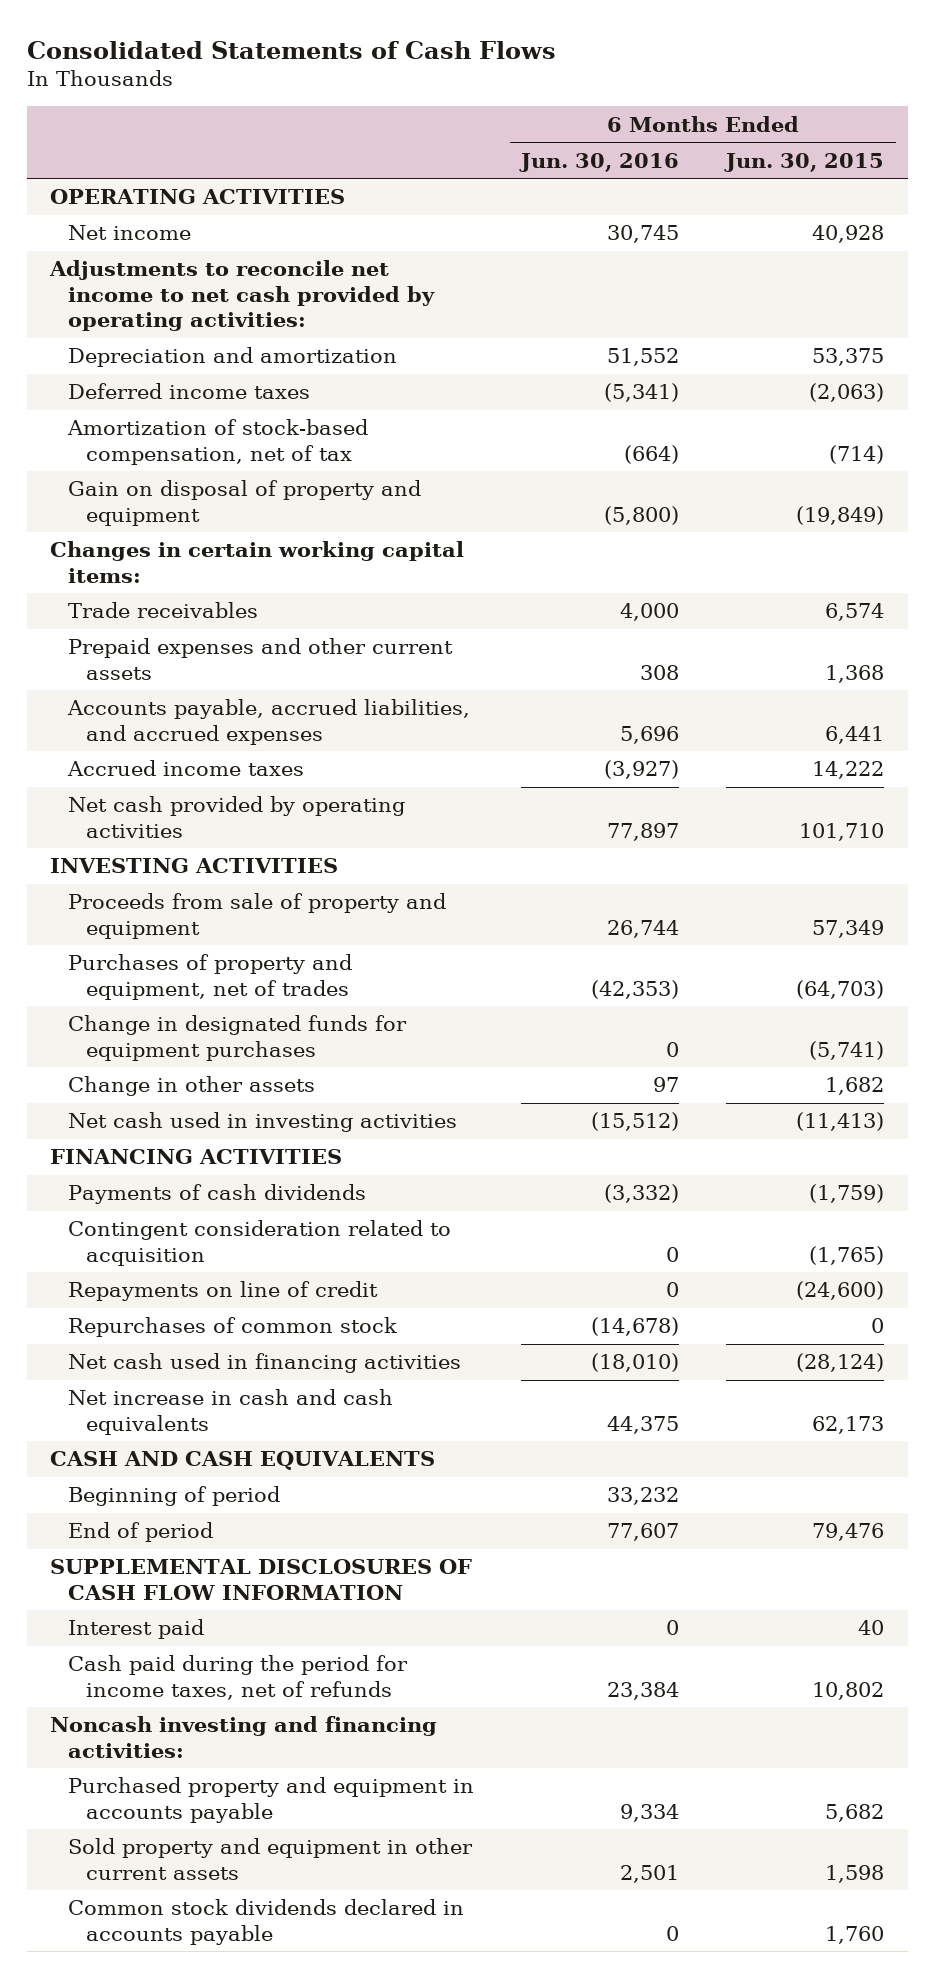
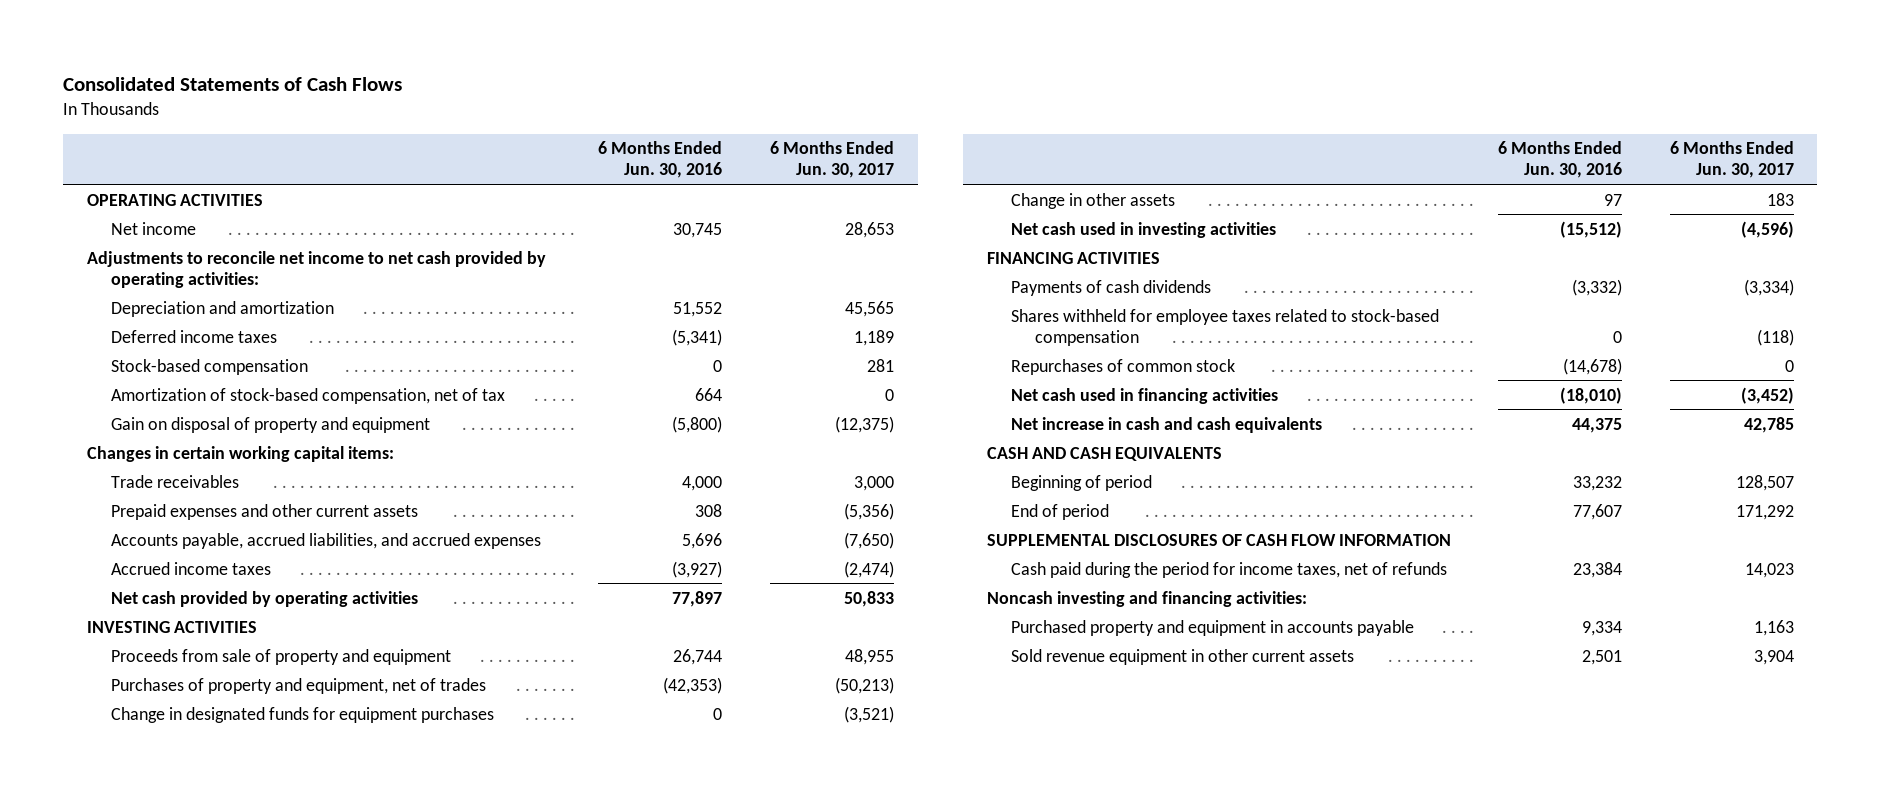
[724,152,885,172] Jun. 30, 2015 -> none
none -> [769,141,894,179] 6 Months Ended Jun. 30, 2017
none -> [111,358,309,375] Stock-based compensation
[624,444,680,464] (664) -> [695,387,723,401] 664
[68,1220,452,1266] Contingent consideration related to acquisition -> none
[68,1281,379,1302] Repayments on line of credit -> none
none -> [1010,308,1439,346] Shares withheld for employee taxes related to stock-based compensation
[68,1619,205,1640] Interest paid -> none
[68,1899,465,1945] Common stock dividends declared in accounts payable -> none
[68,1838,474,1880] Sold property and equipment in other current assets -> [1010,648,1354,665] Sold revenue equipment in other current assets

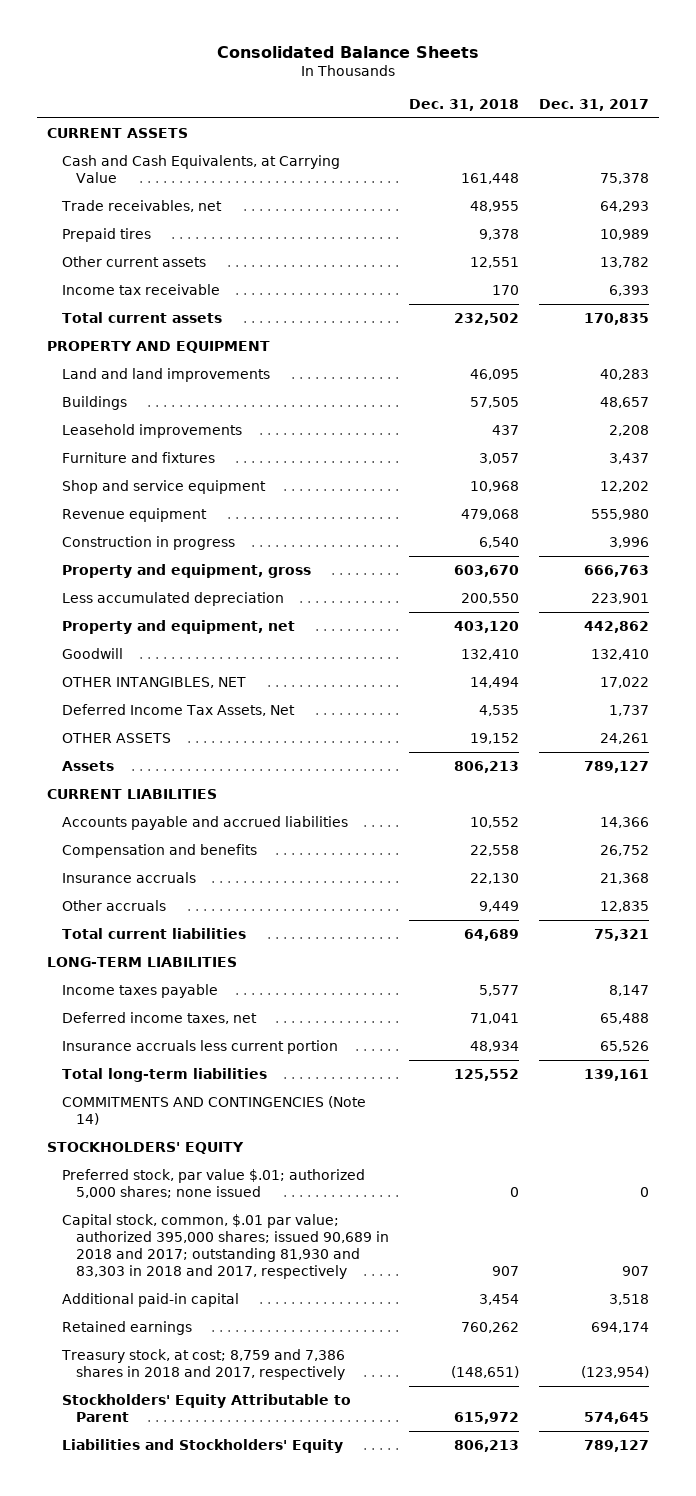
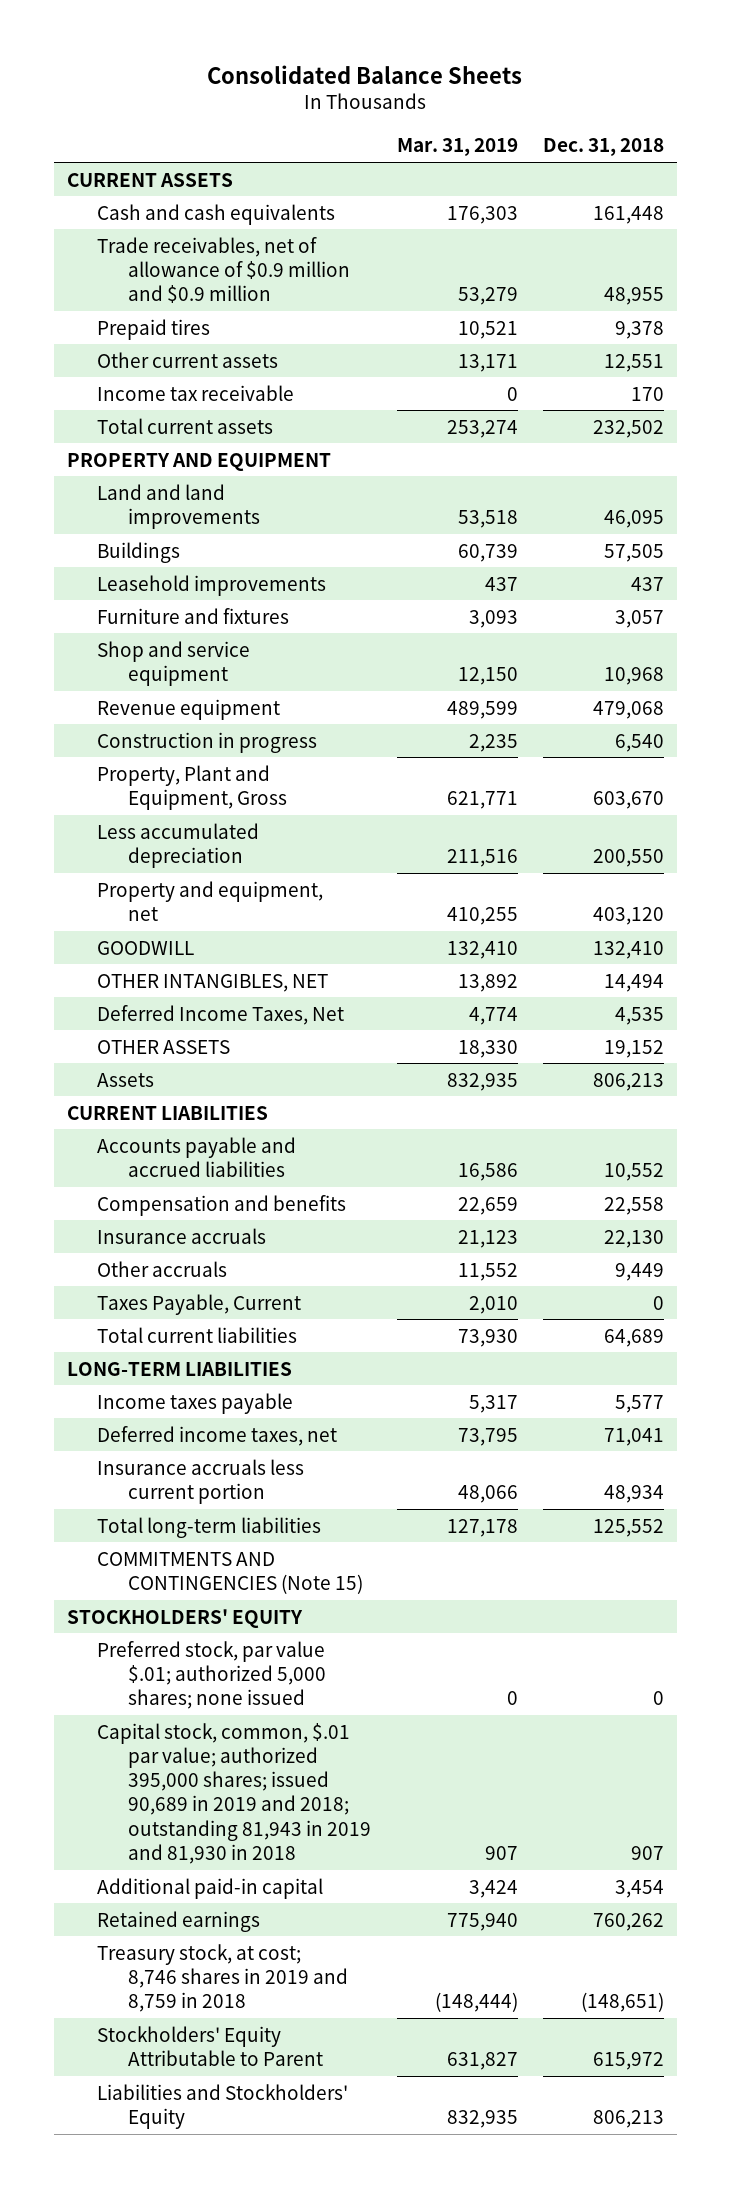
[538,98,649,111] Dec. 31, 2017 -> none
none -> [396,138,518,157] Mar. 31, 2019
[61,154,340,183] Cash and Cash Equivalents, at Carrying Value -> [97,203,336,225] Cash and cash equivalents
[60,199,222,212] Trade receivables, net -> [97,236,350,304] Trade receivables, net of allowance of $0.9 million and $0.9 million
[61,563,311,578] Property and equipment, gross -> [97,764,287,810] Property, Plant and Equipment, Gross
[61,647,123,659] Goodwill -> [97,940,195,955] GOODWILL
[61,703,295,716] Deferred Income Tax Assets, Net -> [97,1004,345,1025] Deferred Income Taxes, Net
none -> [97,1293,302,1315] Taxes Payable, Current
[61,1095,366,1125] COMMITMENTS AND CONTINGENCIES (Note 14) -> [97,1551,363,1594] COMMITMENTS AND CONTINGENCIES (Note 15)
[61,1213,389,1280] Capital stock, common, $.01 par value; authorized 395,000 shares; issued 90,689 in 2018 and 2017; outstanding 81,930 and 83,303 in 2018 and 2017, respectively -> [97,1722,371,1865] Capital stock, common, $.01 par value; authorized 395,000 shares; issued 90,689 in 2019 and 2018; outstanding 81,943 in 2019 and 81,930 in 2018
[60,1348,345,1380] Treasury stock, at cost; 8,759 and 7,386 shares in 2018 and 2017, respectively -> [97,1943,348,2013] Treasury stock, at cost; 8,746 shares in 2019 and 8,759 in 2018

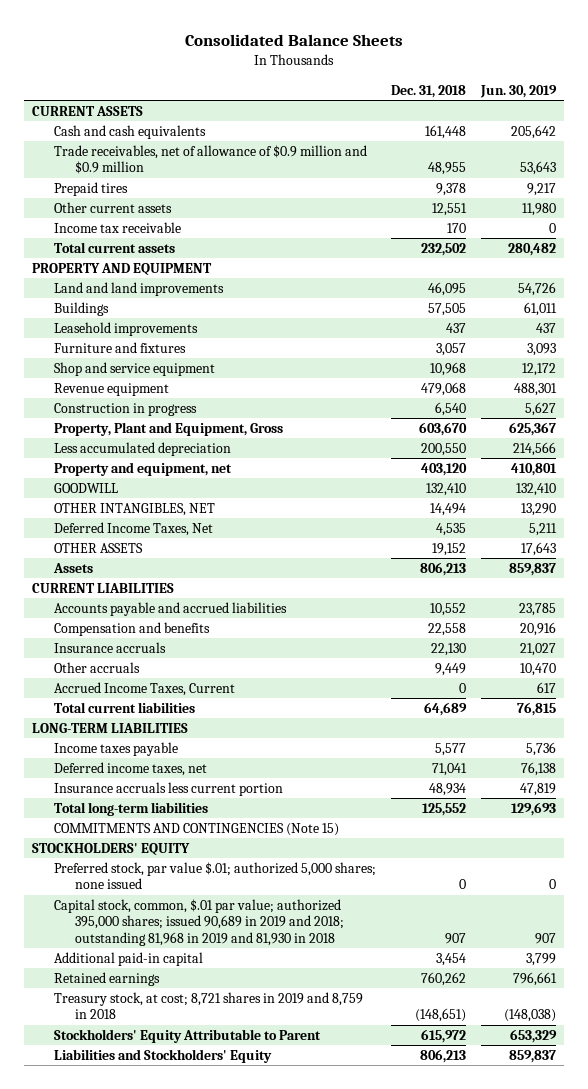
[396,138,518,157] Mar. 31, 2019 -> none
none -> [480,84,558,98] Jun. 30, 2019
[97,1293,302,1315] Taxes Payable, Current -> none
none -> [53,682,235,697] Accrued Income Taxes, Current
[97,1722,371,1865] Capital stock, common, $.01 par value; authorized 395,000 shares; issued 90,689 in 2019 and 2018; outstanding 81,943 in 2019 and 81,930 in 2018 -> [53,899,345,946] Capital stock, common, $.01 par value; authorized 395,000 shares; issued 90,689 in 2019 and 2018; outstanding 81,968 in 2019 and 81,930 in 2018
[97,1943,348,2013] Treasury stock, at cost; 8,746 shares in 2019 and 8,759 in 2018 -> [53,992,363,1020] Treasury stock, at cost; 8,721 shares in 2019 and 8,759 in 2018

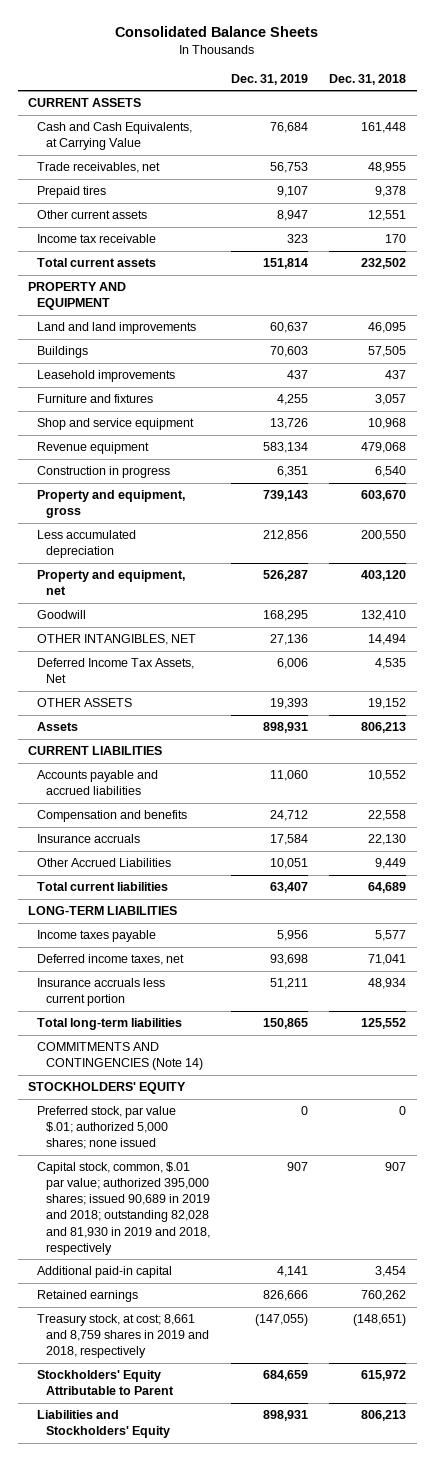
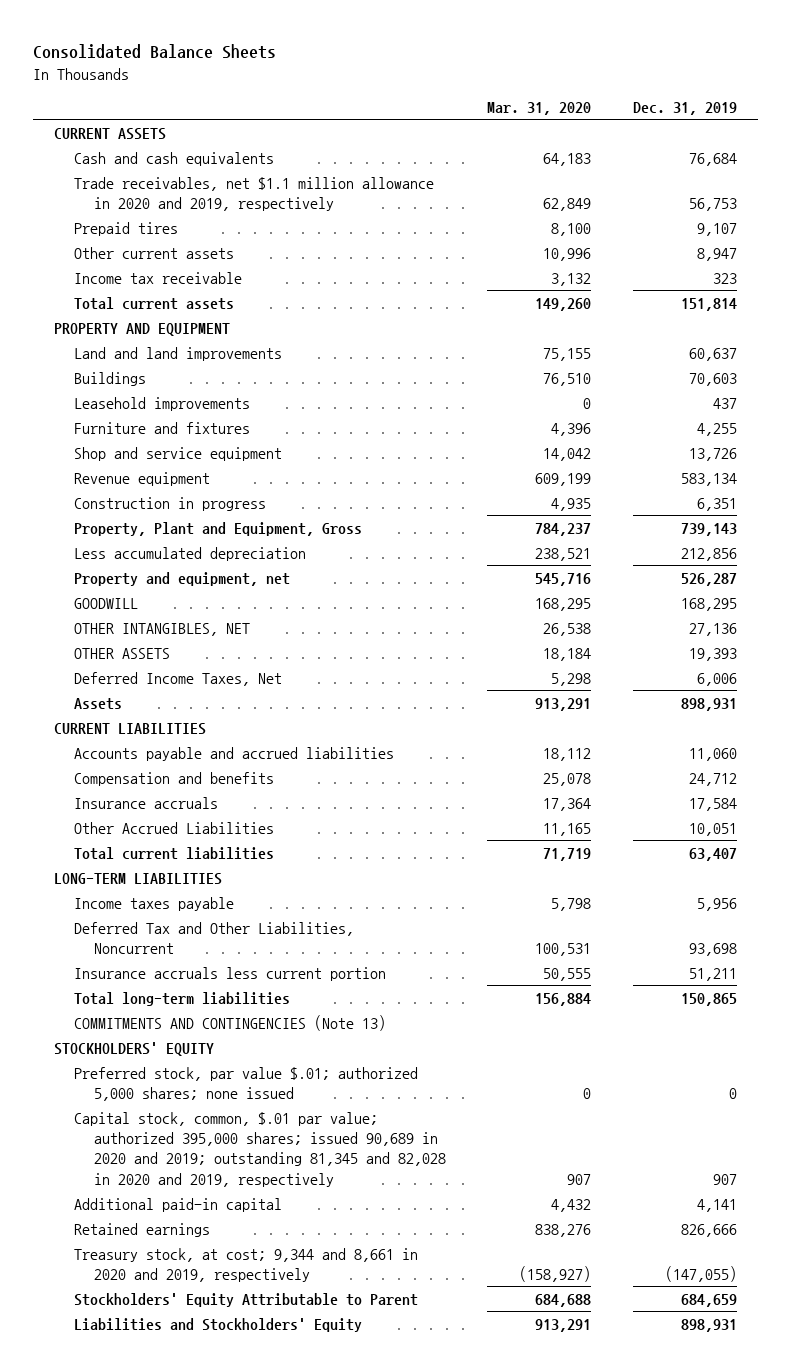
[329,73,407,85] Dec. 31, 2018 -> none
none -> [487,101,592,115] Mar. 31, 2020
[37,122,193,151] Cash and Cash Equivalents, at Carrying Value -> [73,151,274,166] Cash and cash equivalents
[37,162,161,174] Trade receivables, net -> [73,176,434,211] Trade receivables, net $1.1 million allowance in 2020 and 2019, respectively
[37,490,186,519] Property and equipment, gross -> [73,521,362,536] Property, Plant and Equipment, Gross
[37,610,87,620] Goodwill -> [73,597,138,609] GOODWILL
[37,658,195,684] Deferred Income Tax Assets, Net -> none
none -> [73,671,282,686] Deferred Income Taxes, Net
[37,954,185,966] Deferred income taxes, net -> [73,921,354,954] Deferred Tax and Other Liabilities, Noncurrent
[37,1042,203,1071] COMMITMENTS AND CONTINGENCIES (Note 14) -> [73,1014,386,1031] COMMITMENTS AND CONTINGENCIES (Note 13)
[37,1162,210,1255] Capital stock, common, $.01 par value; authorized 395,000 shares; issued 90,689 in 2019 and 2018; outstanding 82,028 and 81,930 in 2019 and 2018, respectively -> [73,1111,446,1187] Capital stock, common, $.01 par value; authorized 395,000 shares; issued 90,689 in 2020 and 2019; outstanding 81,345 and 82,028 in 2020 and 2019, respectively
[37,1314,209,1359] Treasury stock, at cost; 8,661 and 8,759 shares in 2019 and 2018, respectively -> [73,1247,418,1282] Treasury stock, at cost; 9,344 and 8,661 in 2020 and 2019, respectively

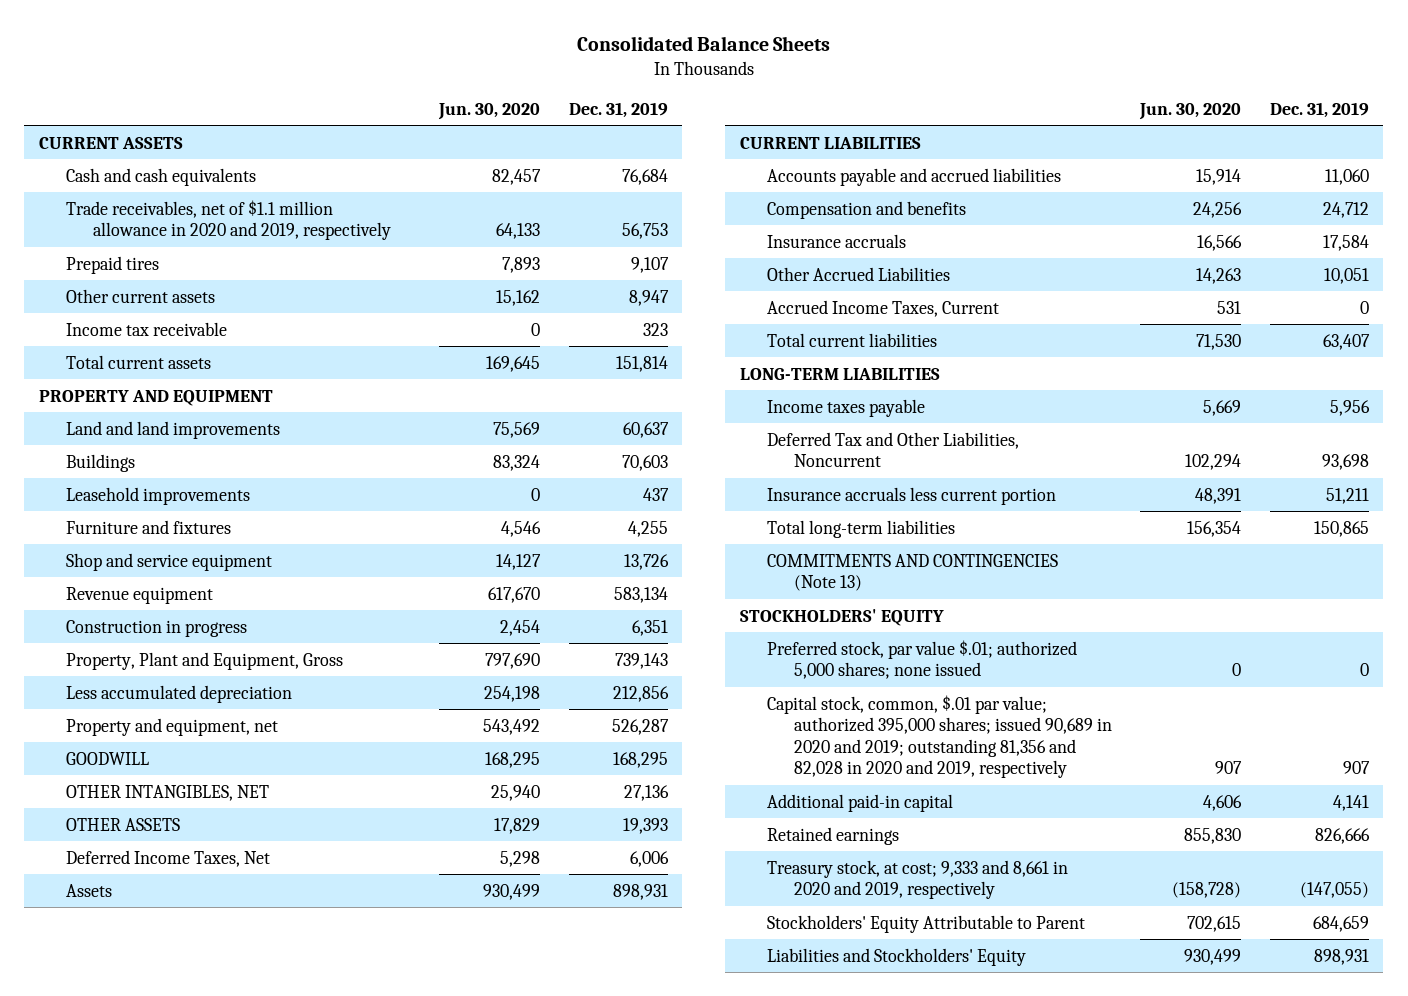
[487,101,592,115] Mar. 31, 2020 -> none
none -> [438,102,541,120] Jun. 30, 2020
[73,176,434,211] Trade receivables, net $1.1 million allowance in 2020 and 2019, respectively -> [65,199,391,241] Trade receivables, net of $1.1 million allowance in 2020 and 2019, respectively
none -> [766,299,999,317] Accrued Income Taxes, Current
[73,1111,446,1187] Capital stock, common, $.01 par value; authorized 395,000 shares; issued 90,689 in 2020 and 2019; outstanding 81,345 and 82,028 in 2020 and 2019, respectively -> [766,694,1112,779] Capital stock, common, $.01 par value; authorized 395,000 shares; issued 90,689 in 2020 and 2019; outstanding 81,356 and 82,028 in 2020 and 2019, respectively
[73,1247,418,1282] Treasury stock, at cost; 9,344 and 8,661 in 2020 and 2019, respectively -> [766,859,1068,900] Treasury stock, at cost; 9,333 and 8,661 in 2020 and 2019, respectively

